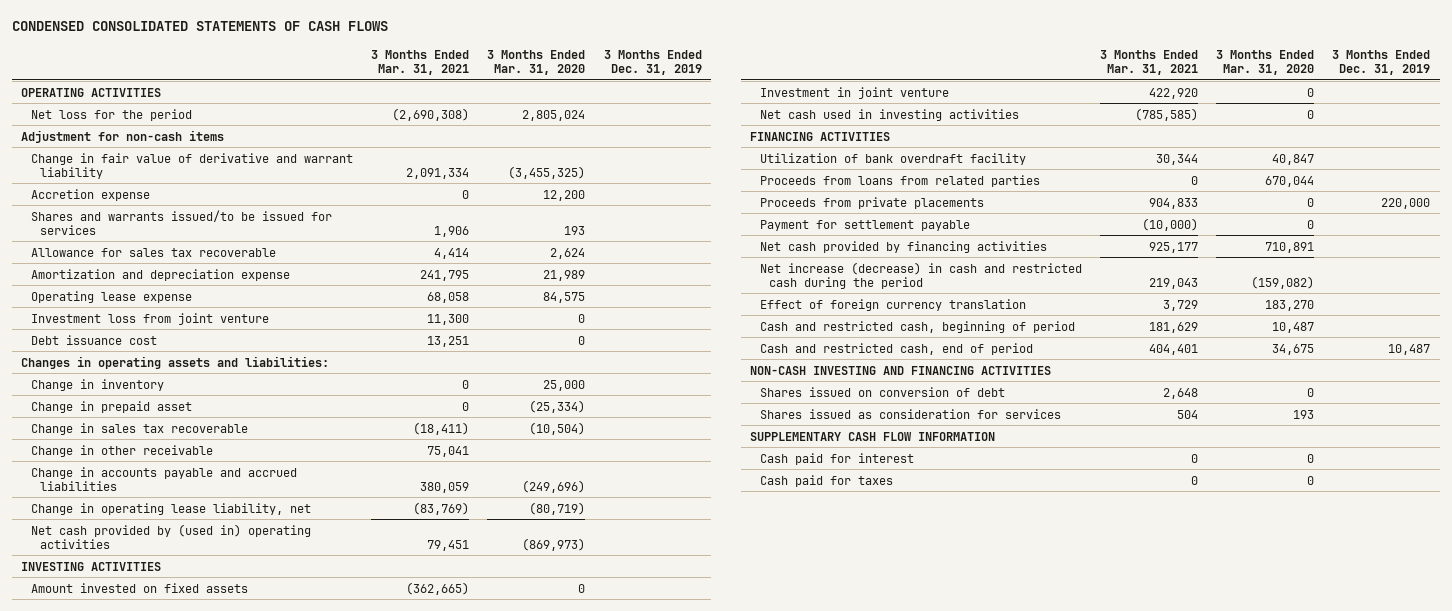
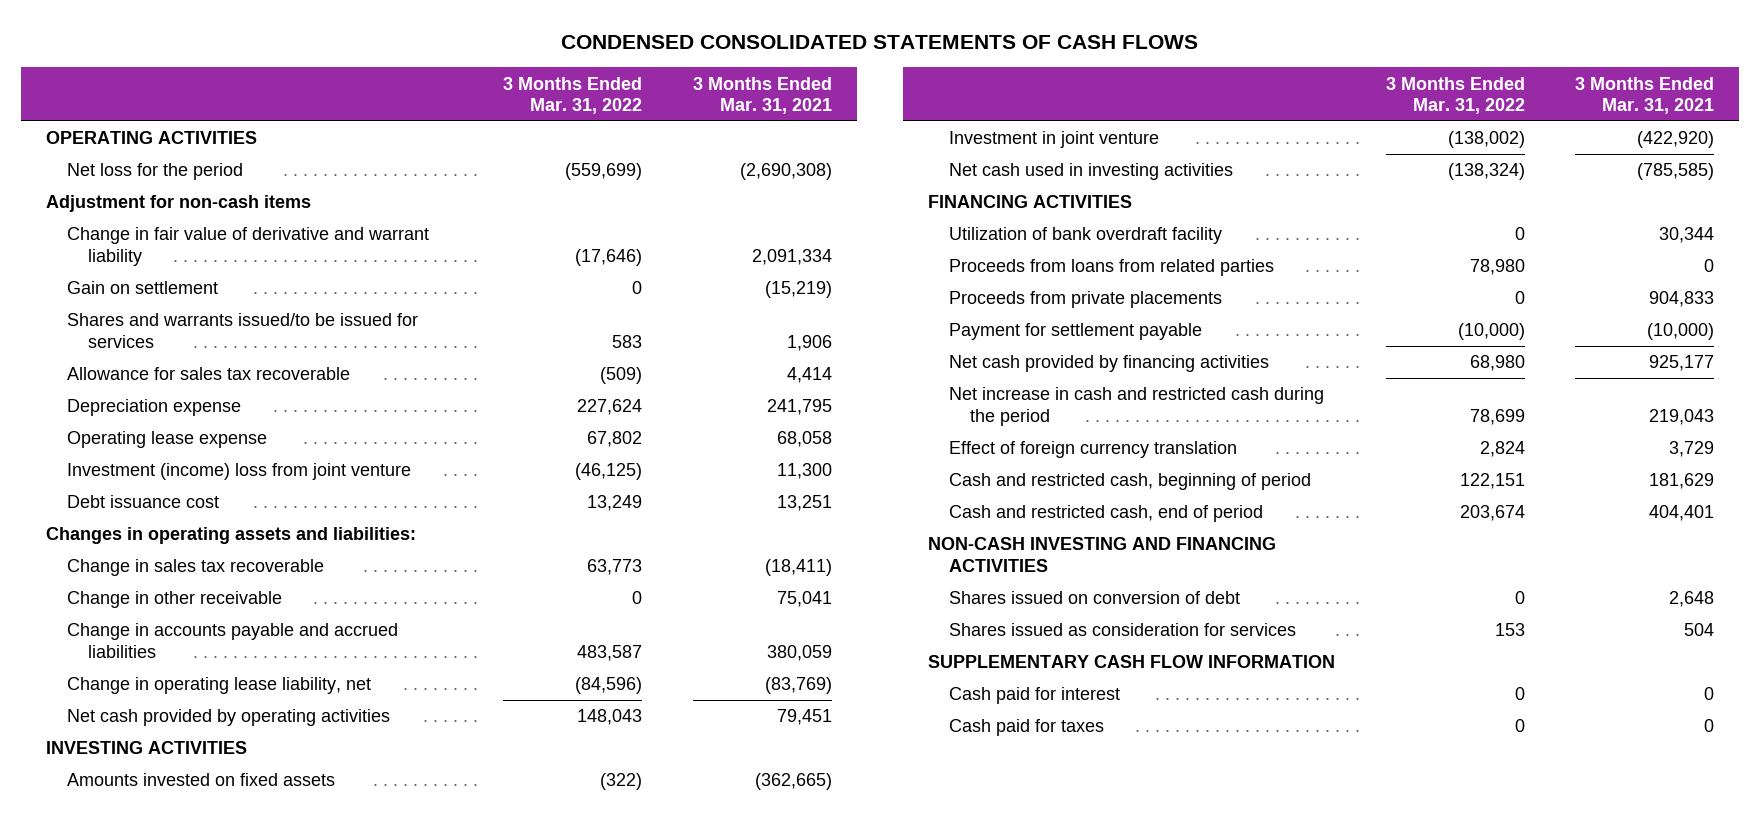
[487,49,586,75] 3 Months Ended Mar. 31, 2020 -> none
[603,49,702,75] 3 Months Ended Dec. 31, 2019 -> none
none -> [503,76,643,115] 3 Months Ended Mar. 31, 2022
[30,188,150,201] Accretion expense -> none
none -> [66,281,218,295] Gain on settlement
[30,268,290,281] Amortization and depreciation expense -> [66,399,241,417] Depreciation expense
[30,312,269,325] Investment loss from joint venture -> [66,463,411,481] Investment (income) loss from joint venture
[30,378,164,391] Change in inventory -> none
[30,400,192,413] Change in prepaid asset -> none
[30,523,311,549] Net cash provided by (used in) operating activities -> [66,709,390,727] Net cash provided by operating activities
[30,582,248,593] Amount invested on fixed assets -> [66,773,335,787] Amounts invested on fixed assets
[1148,87,1198,99] 422,920 -> [1637,131,1715,149] (422,920)
[759,261,1082,289] Net increase (decrease) in cash and restricted cash during the period -> [949,387,1325,426] Net increase in cash and restricted cash during the period

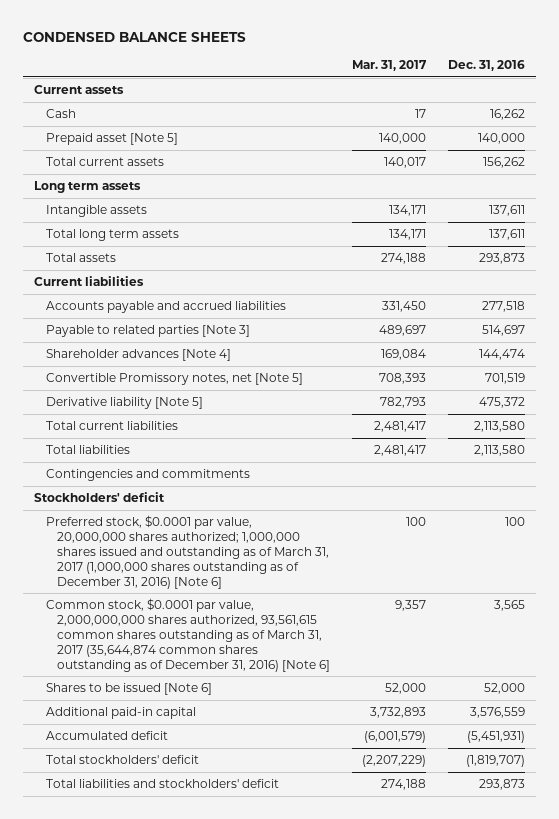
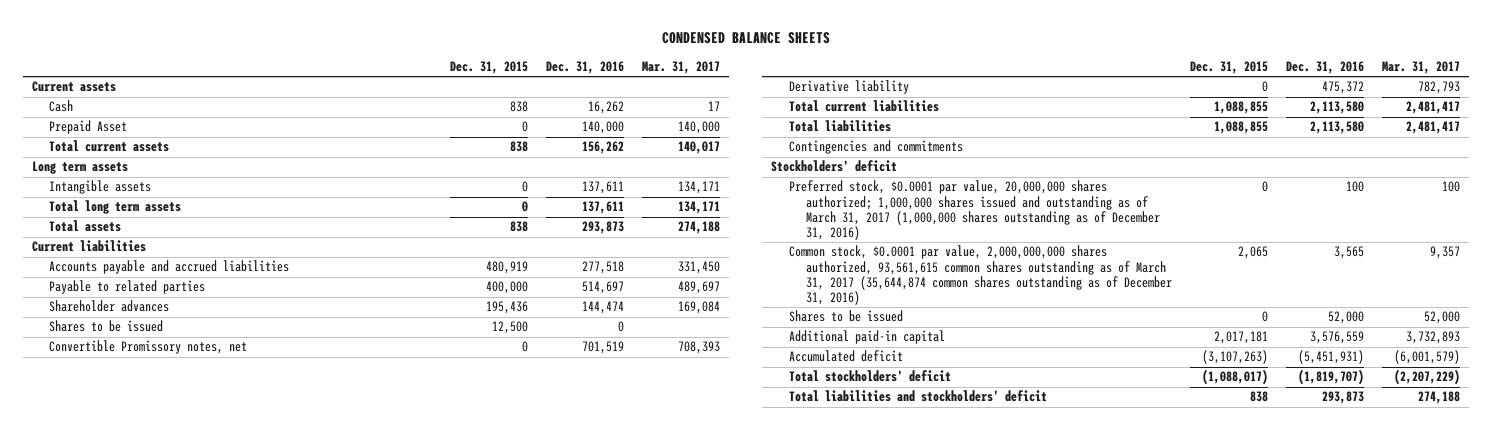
none -> [450,60,529,74] Dec. 31, 2015
[45,132,178,145] Prepaid asset [Note 5] -> [49,120,128,135] Prepaid Asset
[45,324,250,337] Payable to related parties [Note 3] -> [49,280,206,295] Payable to related parties
[45,348,231,361] Shareholder advances [Note 4] -> [49,300,170,313] Shareholder advances
none -> [49,320,164,333] Shares to be issued
[45,372,303,385] Convertible Promissory notes, net [Note 5] -> [49,340,248,355] Convertible Promissory notes, net
[45,396,203,409] Derivative liability [Note 5] -> [788,80,909,95] Derivative liability
[45,514,329,589] Preferred stock, $0.0001 par value, 20,000,000 shares authorized; 1,000,000 shares issued and outstanding as of March 31, 2017 (1,000,000 shares outstanding as of December 31, 2016) [Note 6] -> [788,180,1161,241] Preferred stock, $0.0001 par value, 20,000,000 shares authorized; 1,000,000 shares issued and outstanding as of March 31, 2017 (1,000,000 shares outstanding as of December 31, 2016)
[45,597,330,672] Common stock, $0.0001 par value, 2,000,000,000 shares authorized, 93,561,615 common shares outstanding as of March 31, 2017 (35,644,874 common shares outstanding as of December 31, 2016) [Note 6] -> [788,245,1173,306] Common stock, $0.0001 par value, 2,000,000,000 shares authorized, 93,561,615 common shares outstanding as of March 31, 2017 (35,644,874 common shares outstanding as of December 31, 2016)
[45,682,212,695] Shares to be issued [Note 6] -> [788,310,903,323] Shares to be issued

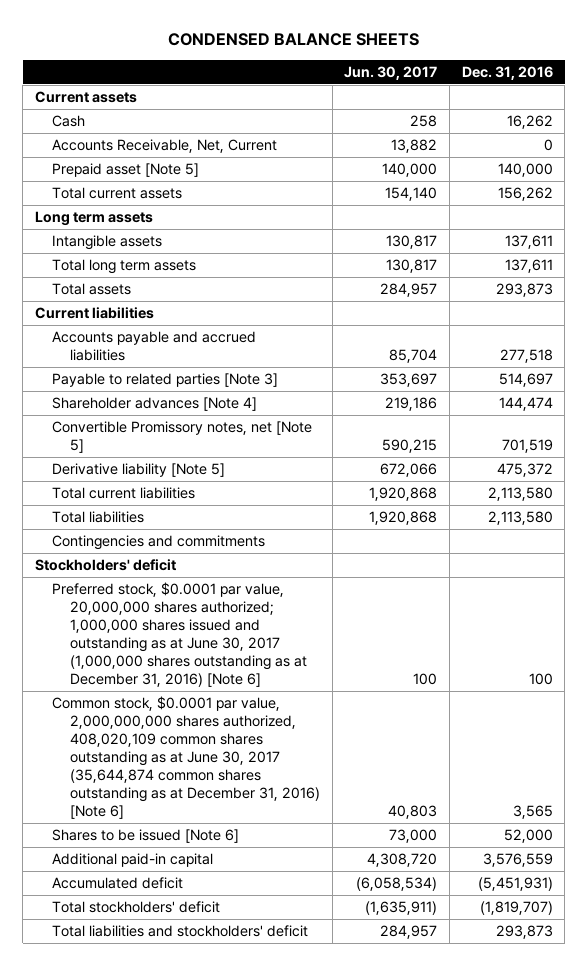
[450,60,529,74] Dec. 31, 2015 -> none
[642,60,721,74] Mar. 31, 2017 -> none
none -> [344,65,438,80] Jun. 30, 2017
none -> [52,139,278,154] Accounts Receivable, Net, Current
[49,120,128,135] Prepaid Asset -> [52,163,200,178] Prepaid asset [Note 5]
[49,320,164,333] Shares to be issued -> none
[49,280,206,295] Payable to related parties -> [52,373,279,388] Payable to related parties [Note 3]
[49,300,170,313] Shareholder advances -> [52,397,258,412] Shareholder advances [Note 4]
[49,340,248,355] Convertible Promissory notes, net -> [52,421,313,454] Convertible Promissory notes, net [Note 5]
[788,80,909,95] Derivative liability -> [52,463,226,478] Derivative liability [Note 5]
[788,180,1161,241] Preferred stock, $0.0001 par value, 20,000,000 shares authorized; 1,000,000 shares issued and outstanding as of March 31, 2017 (1,000,000 shares outstanding as of December 31, 2016) -> [52,582,307,688] Preferred stock, $0.0001 par value, 20,000,000 shares authorized; 1,000,000 shares issued and outstanding as at June 30, 2017 (1,000,000 shares outstanding as at December 31, 2016) [Note 6]
[788,245,1173,306] Common stock, $0.0001 par value, 2,000,000,000 shares authorized, 93,561,615 common shares outstanding as of March 31, 2017 (35,644,874 common shares outstanding as of December 31, 2016) -> [52,696,320,820] Common stock, $0.0001 par value, 2,000,000,000 shares authorized, 408,020,109 common shares outstanding as at June 30, 2017 (35,644,874 common shares outstanding as at December 31, 2016) [Note 6]
[788,310,903,323] Shares to be issued -> [52,829,240,844] Shares to be issued [Note 6]

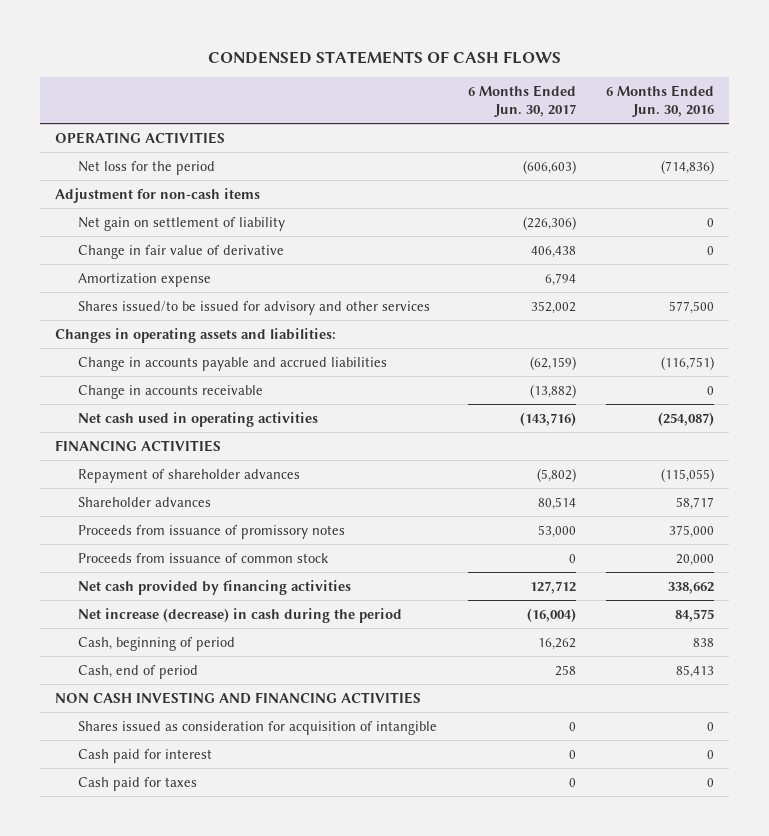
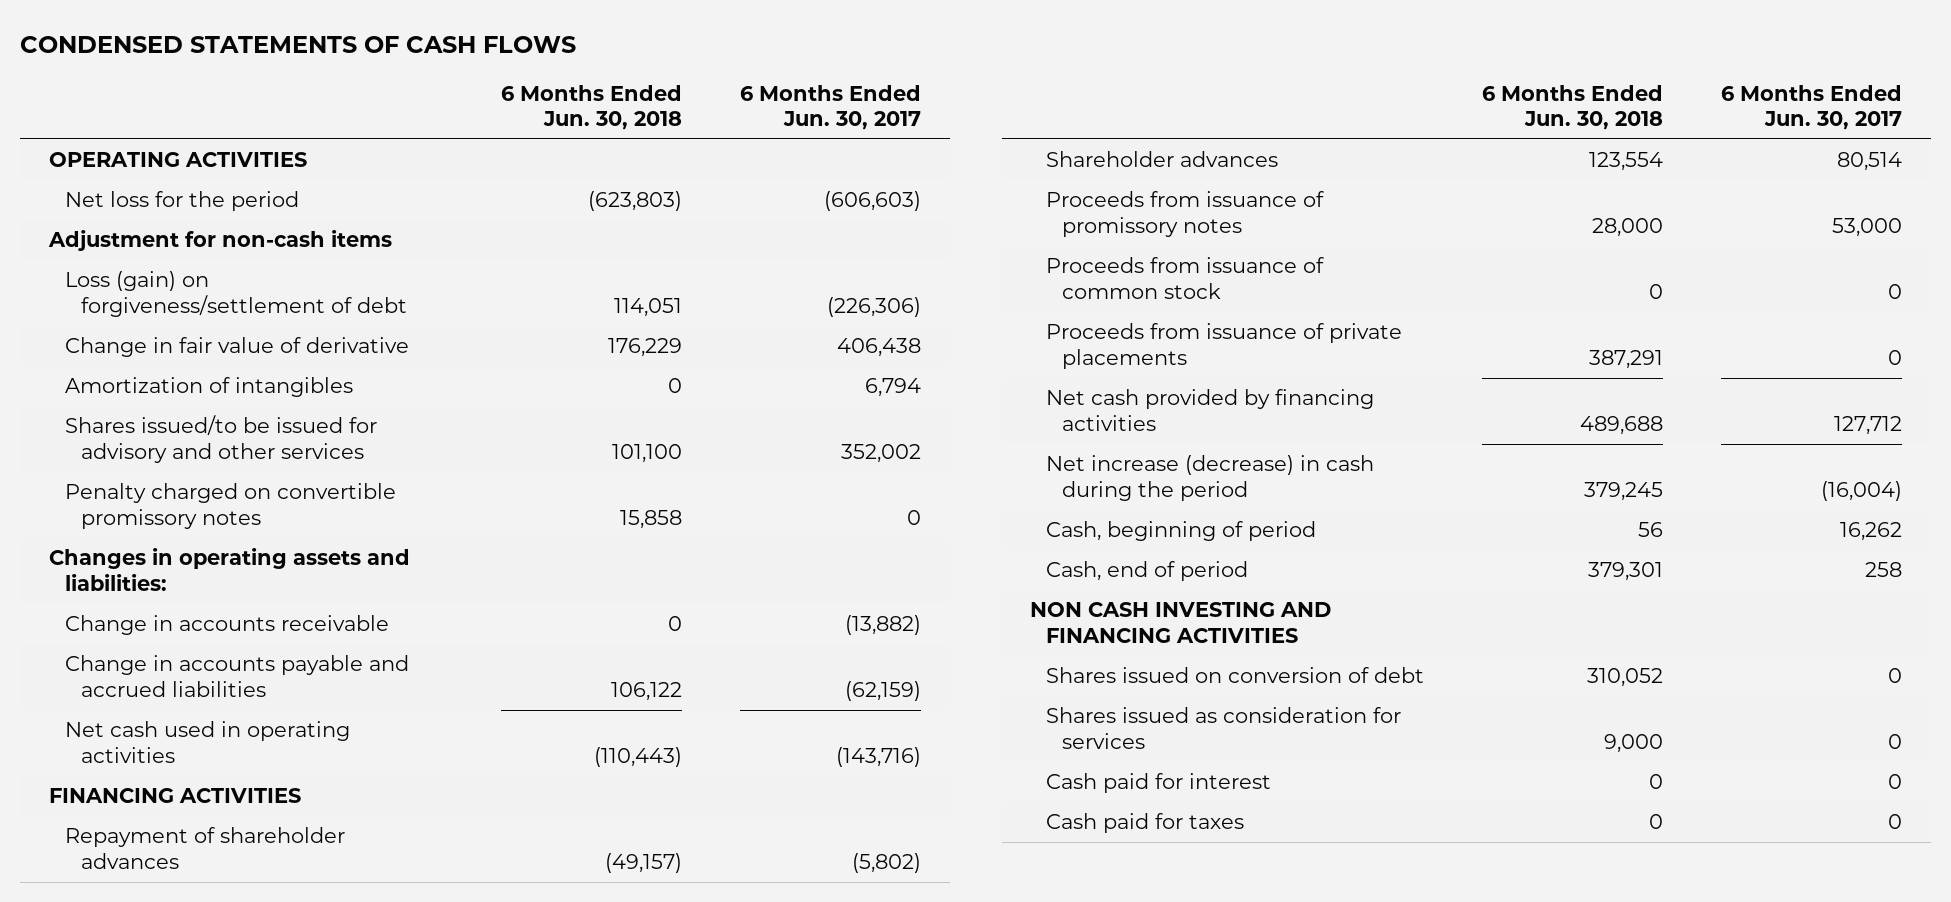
[606,84,715,117] 6 Months Ended Jun. 30, 2016 -> none
none -> [500,84,682,131] 6 Months Ended Jun. 30, 2018
[78,216,286,231] Net gain on settlement of liability -> [65,271,407,317] Loss (gain) on forgiveness/settlement of debt
[78,272,212,287] Amortization expense -> [65,377,354,398] Amortization of intangibles
none -> [65,483,397,529] Penalty charged on convertible promissory notes
[78,356,388,371] Change in accounts payable and accrued liabilities -> [65,655,410,697] Change in accounts payable and accrued liabilities
none -> [1046,323,1403,369] Proceeds from issuance of private placements
none -> [1046,667,1425,684] Shares issued on conversion of debt
[78,720,438,735] Shares issued as consideration for acquisition of intangible -> [1046,707,1402,749] Shares issued as consideration for services

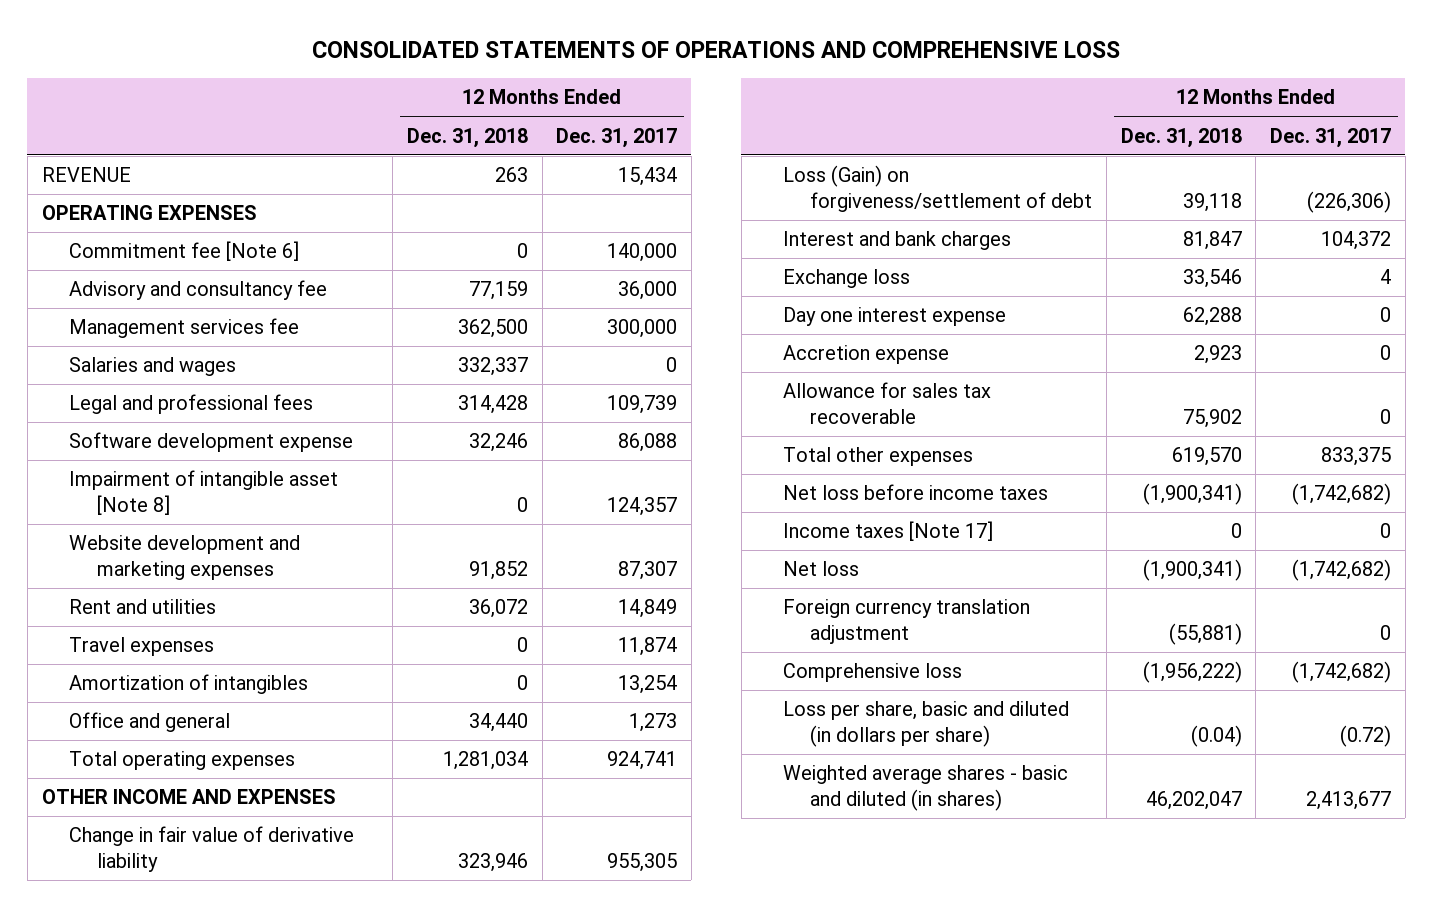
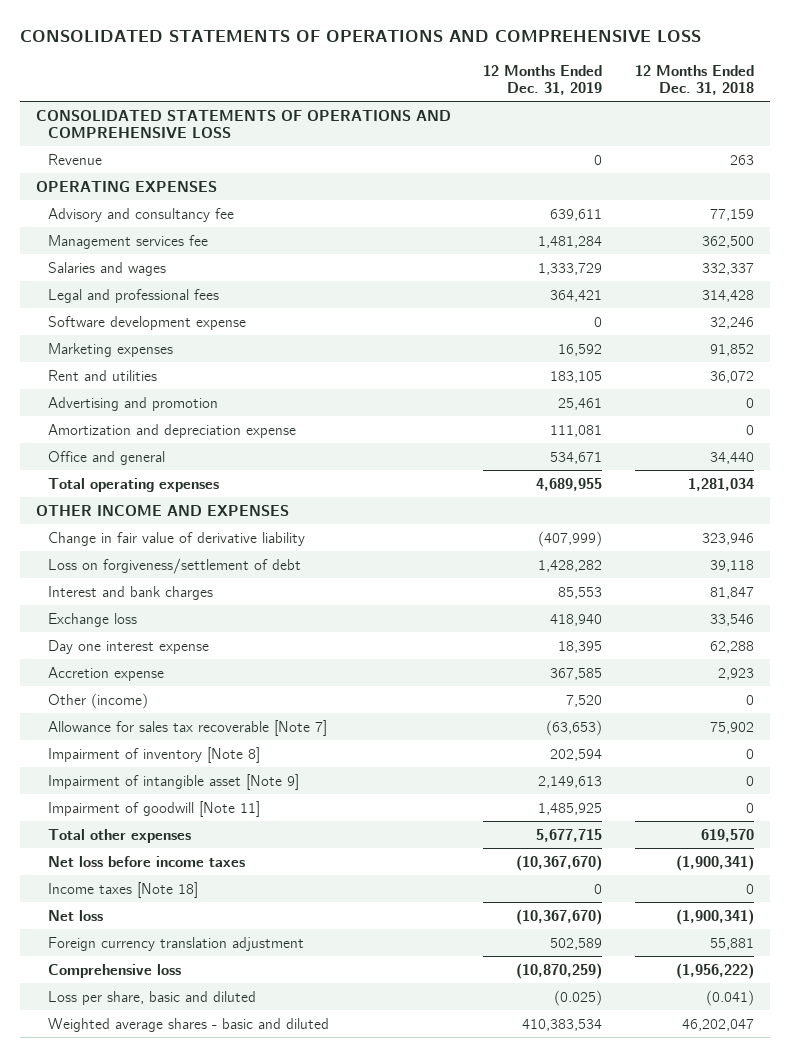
[556,127,678,148] Dec. 31, 2017 -> none
none -> [483,64,603,95] 12 Months Ended Dec. 31, 2019
none -> [35,109,451,138] CONSOLIDATED STATEMENTS OF OPERATIONS AND COMPREHENSIVE LOSS
[41,167,131,183] REVENUE -> [47,153,102,165] Revenue
[69,241,300,262] Commitment fee [Note 6] -> none
[69,470,339,515] Impairment of intangible asset [Note 8] -> none
[69,535,301,580] Website development and marketing expenses -> [47,342,173,357] Marketing expenses
[69,637,215,657] Travel expenses -> none
[69,674,309,695] Amortization of intangibles -> none
none -> [47,396,218,411] Advertising and promotion
none -> [47,423,296,438] Amortization and depreciation expense
[782,165,1093,212] Loss (Gain) on forgiveness/settlement of debt -> [47,557,301,574] Loss on forgiveness/settlement of debt
none -> [47,692,148,709] Other (income)
[782,382,991,424] Allowance for sales tax recoverable -> [47,719,327,736] Allowance for sales tax recoverable [Note 7]
none -> [47,746,260,763] Impairment of inventory [Note 8]
none -> [47,773,299,790] Impairment of intangible asset [Note 9]
none -> [47,800,260,817] Impairment of goodwill [Note 11]
[782,521,993,542] Income taxes [Note 17] -> [47,881,198,898] Income taxes [Note 18]
[1168,622,1242,645] (55,881) -> [709,937,754,950] 55,881
[782,701,1069,747] Loss per share, basic and diluted (in dollars per share) -> [47,990,256,1005] Loss per share, basic and diluted
[1190,724,1242,747] (0.04) -> [705,989,754,1006] (0.041)
[782,765,1068,811] Weighted average shares - basic and diluted (in shares) -> [47,1017,329,1032] Weighted average shares - basic and diluted

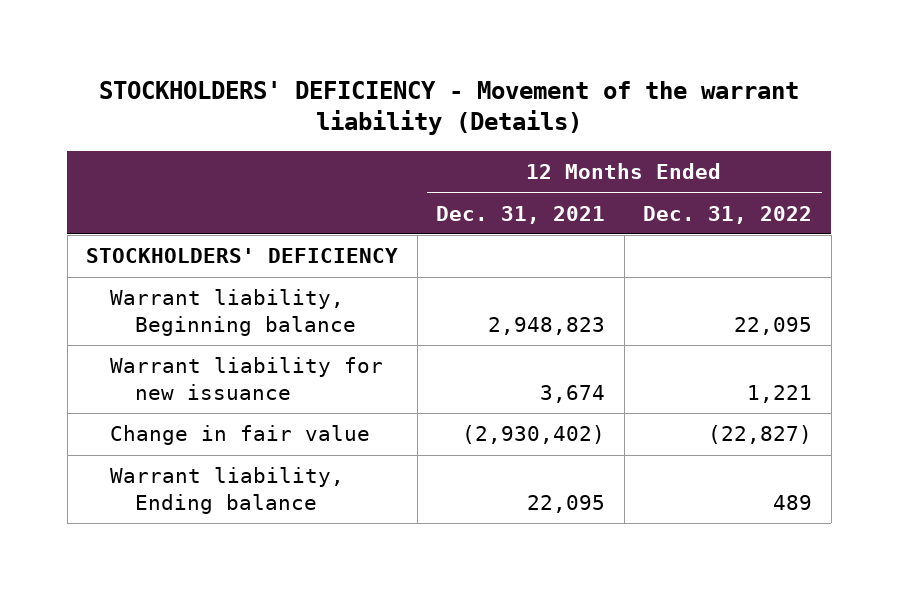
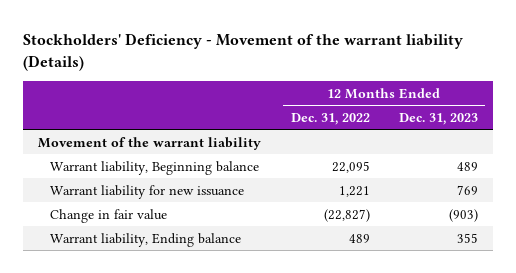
[99,80,800,136] STOCKHOLDERS' DEFICIENCY - Movement of the warrant liability (Details) -> [23,33,464,72] Stockholders' Deficiency - Movement of the warrant liability (Details)
[436,205,606,224] Dec. 31, 2021 -> none
none -> [399,112,479,125] Dec. 31, 2023
[86,248,399,264] STOCKHOLDERS' DEFICIENCY -> [37,136,261,150] Movement of the warrant liability

